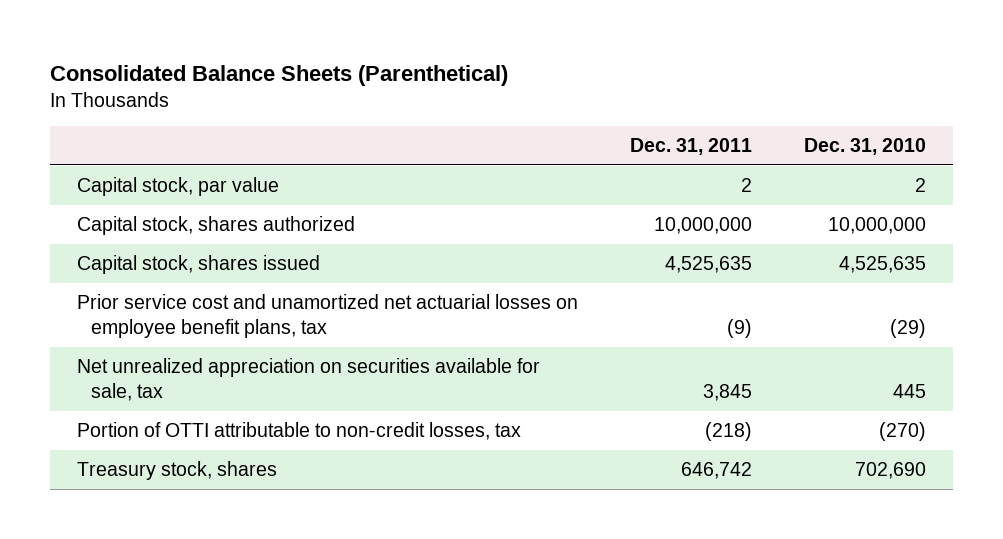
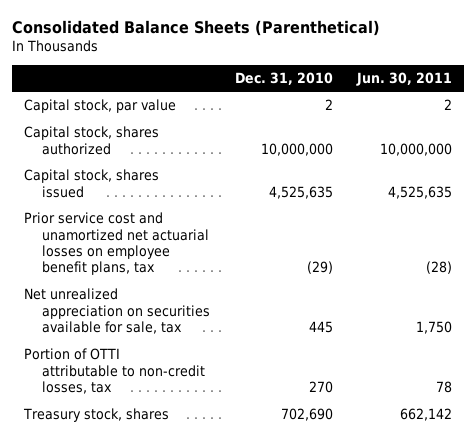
[630,138,753,156] Dec. 31, 2011 -> none
none -> [355,71,452,86] Jun. 30, 2011
[879,422,927,442] (270) -> [308,381,333,394] 270

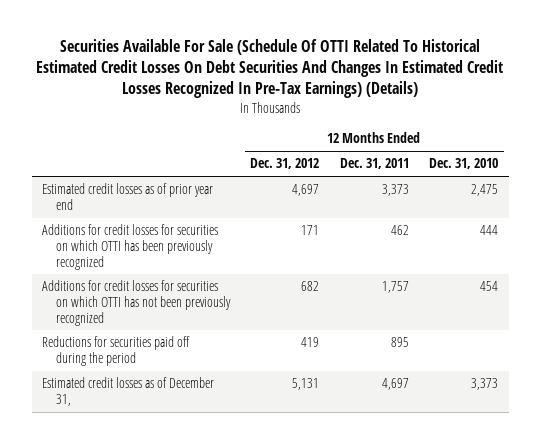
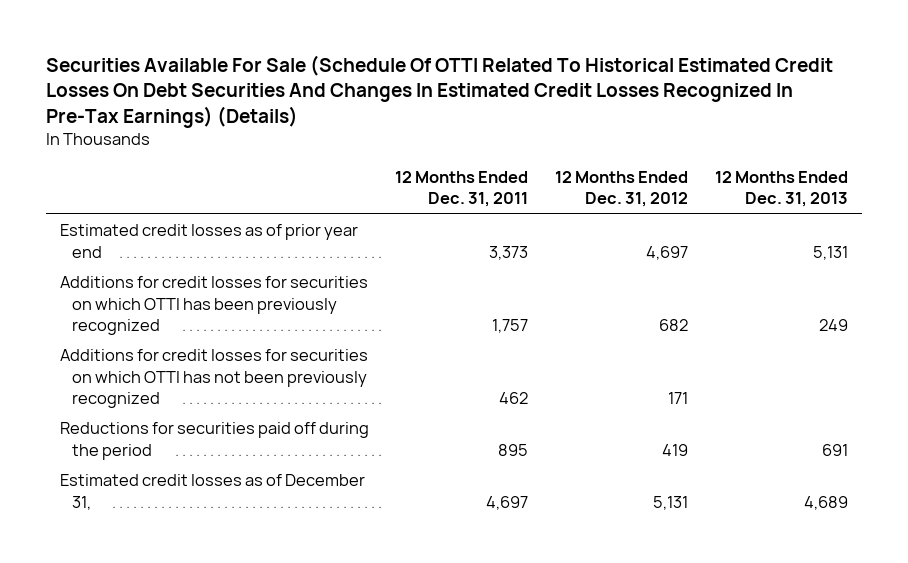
[429,158,499,170] Dec. 31, 2010 -> none
none -> [715,171,849,208] 12 Months Ended Dec. 31, 2013
[301,225,320,236] 171 -> [659,318,689,331] 682
[390,225,409,236] 462 -> [492,318,529,333] 1,757
[301,281,320,292] 682 -> [668,391,689,404] 171
[381,281,409,294] 1,757 -> [499,391,529,404] 462

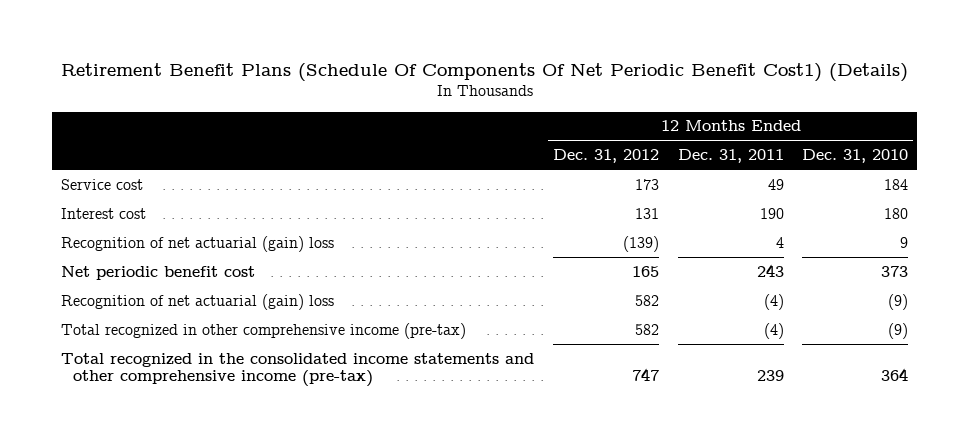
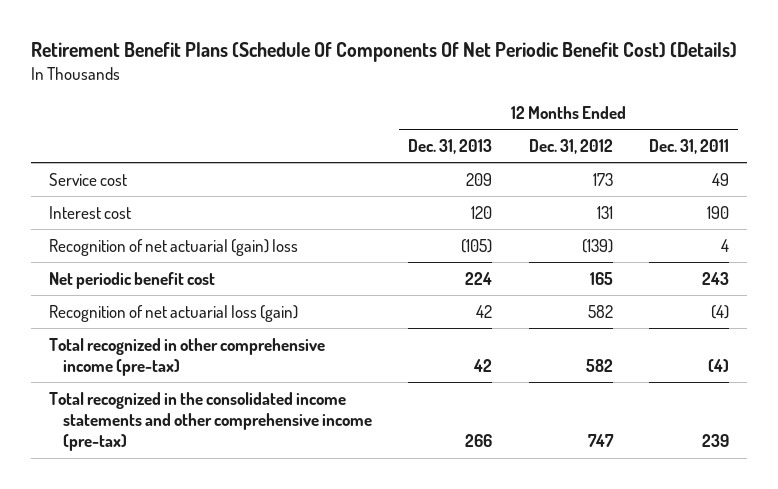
[60,62,908,82] Retirement Benefit Plans (Schedule Of Components Of Net Periodic Benefit Cost1) (Details) -> [30,42,737,63] Retirement Benefit Plans (Schedule Of Components Of Net Periodic Benefit Cost) (Details)
[802,149,909,164] Dec. 31, 2010 -> none
none -> [408,138,493,154] Dec. 31, 2013
[61,293,335,310] Recognition of net actuarial (gain) loss -> [49,304,299,322] Recognition of net actuarial loss (gain)

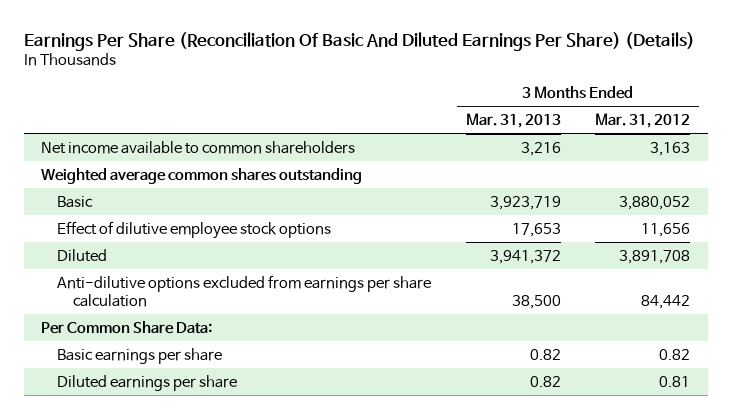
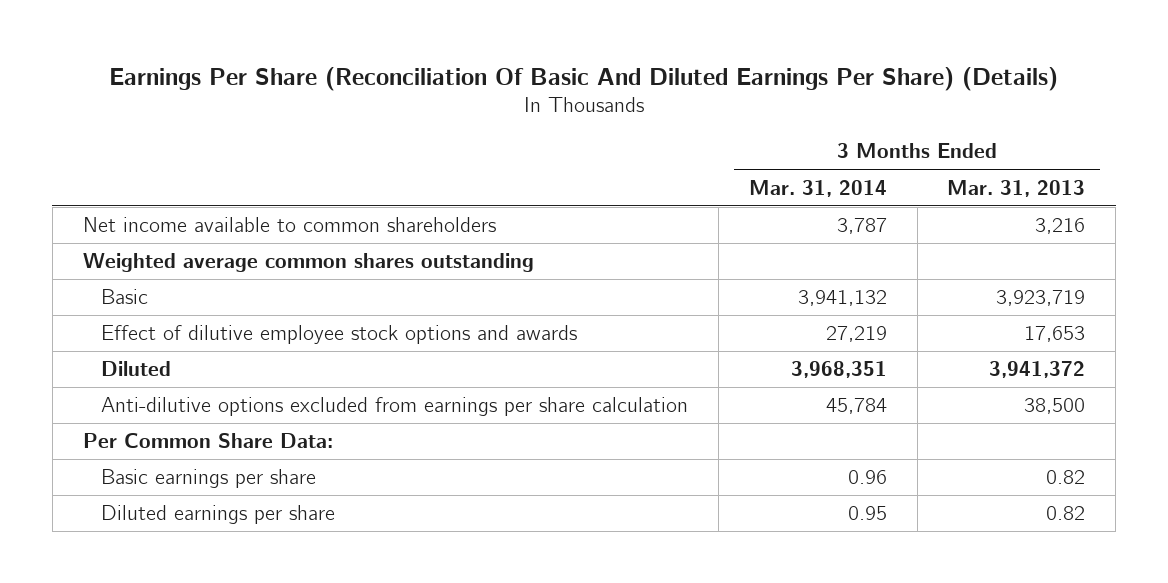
[595,113,691,129] Mar. 31, 2012 -> none
none -> [748,179,887,197] Mar. 31, 2014
[57,220,332,239] Effect of dilutive employee stock options -> [101,325,578,345] Effect of dilutive employee stock options and awards

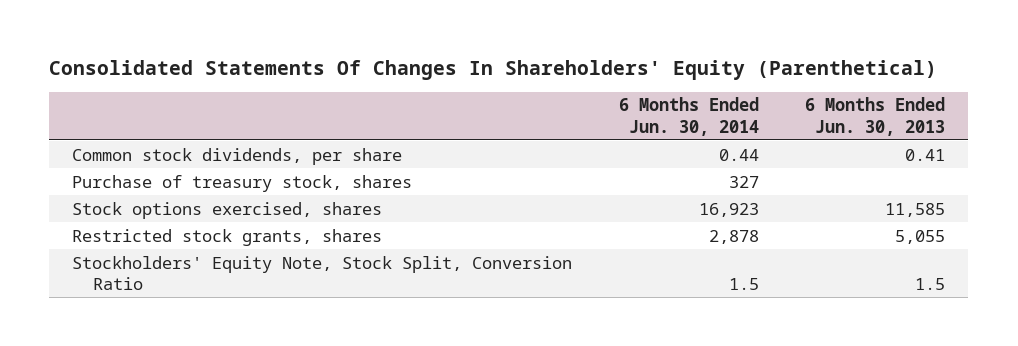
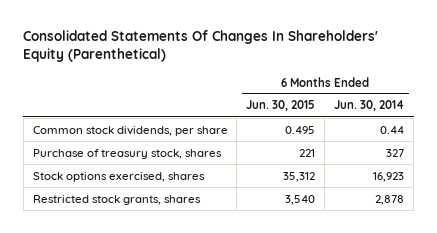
[805,97,946,136] 6 Months Ended Jun. 30, 2013 -> none
none -> [246,100,316,112] Jun. 30, 2015
[72,255,573,290] Stockholders' Equity Note, Stock Split, Conversion Ratio -> none

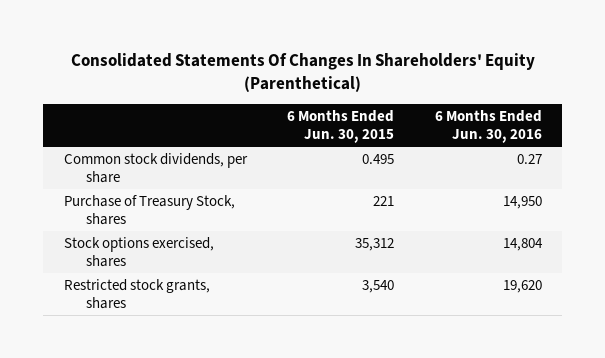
[334,100,405,112] Jun. 30, 2014 -> none
none -> [434,110,542,144] 6 Months Ended Jun. 30, 2016
[32,148,222,159] Purchase of treasury stock, shares -> [63,194,235,225] Purchase of Treasury Stock, shares

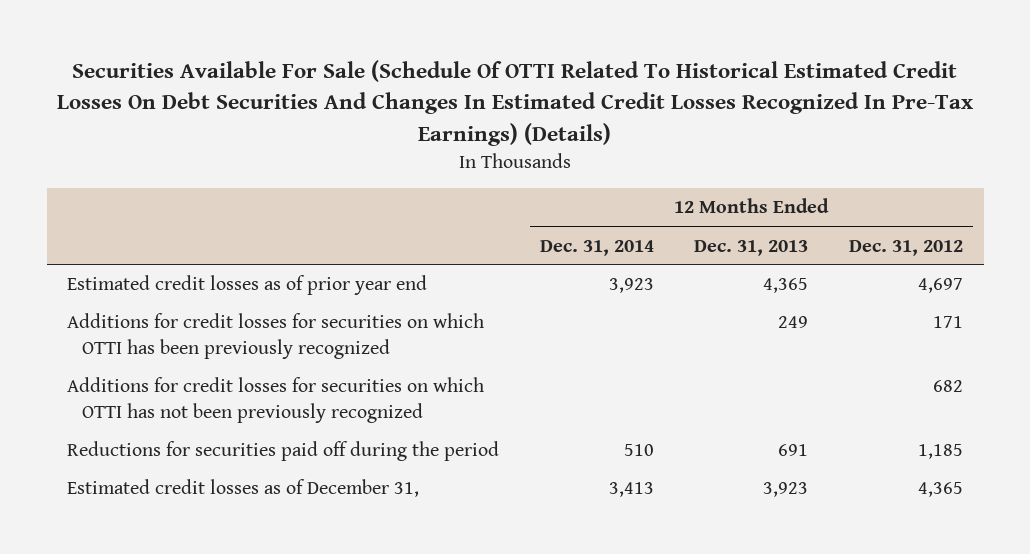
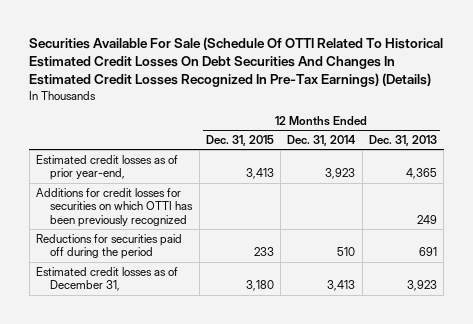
[849,239,964,256] Dec. 31, 2012 -> none
none -> [205,135,274,147] Dec. 31, 2015
[67,275,428,296] Estimated credit losses as of prior year end -> [36,154,179,181] Estimated credit losses as of prior year-end,
[67,377,485,423] Additions for credit losses for securities on which OTTI has not been previously recognized -> none

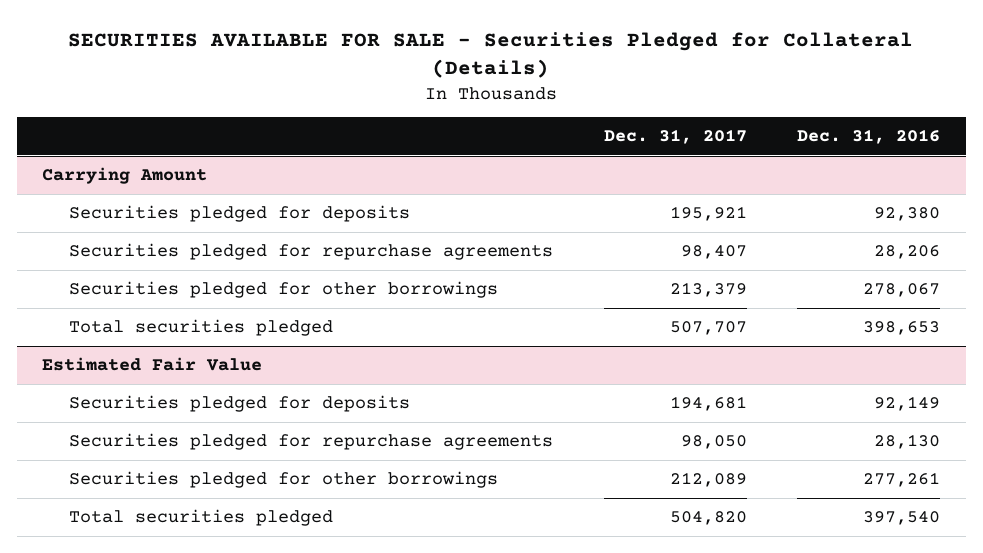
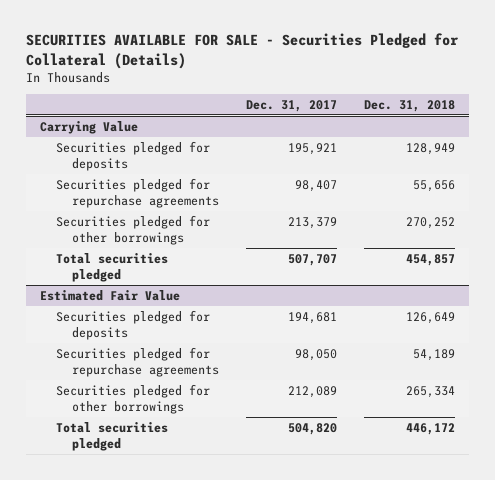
[797,129,941,145] Dec. 31, 2016 -> none
none -> [364,99,456,112] Dec. 31, 2018
[42,167,208,185] Carrying Amount -> [39,120,138,134] Carrying Value

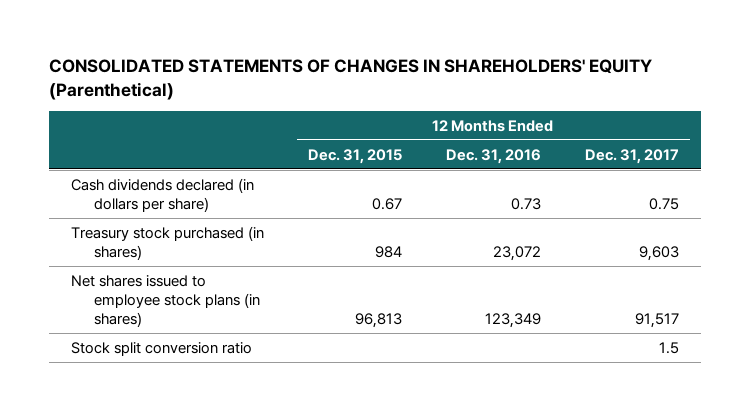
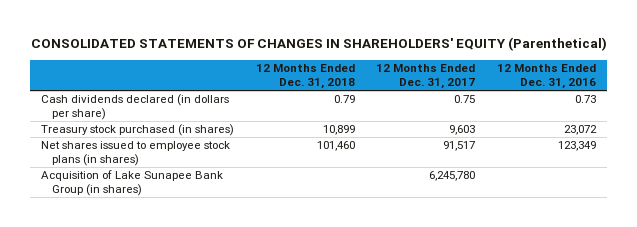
[307,148,402,164] Dec. 31, 2015 -> none
none -> [255,64,355,89] 12 Months Ended Dec. 31, 2018
[70,341,252,356] Stock split conversion ratio -> none
none -> [41,170,224,196] Acquisition of Lake Sunapee Bank Group (in shares)

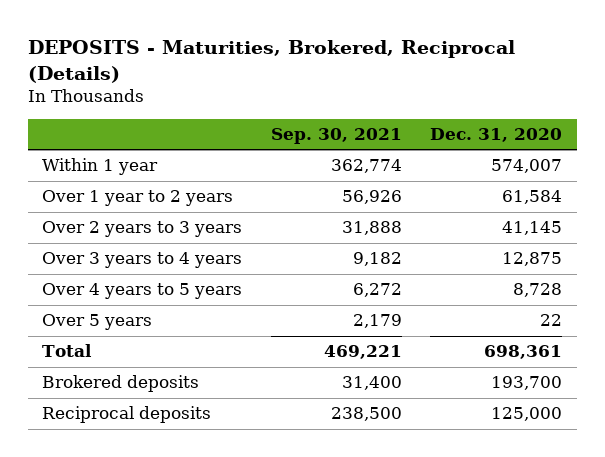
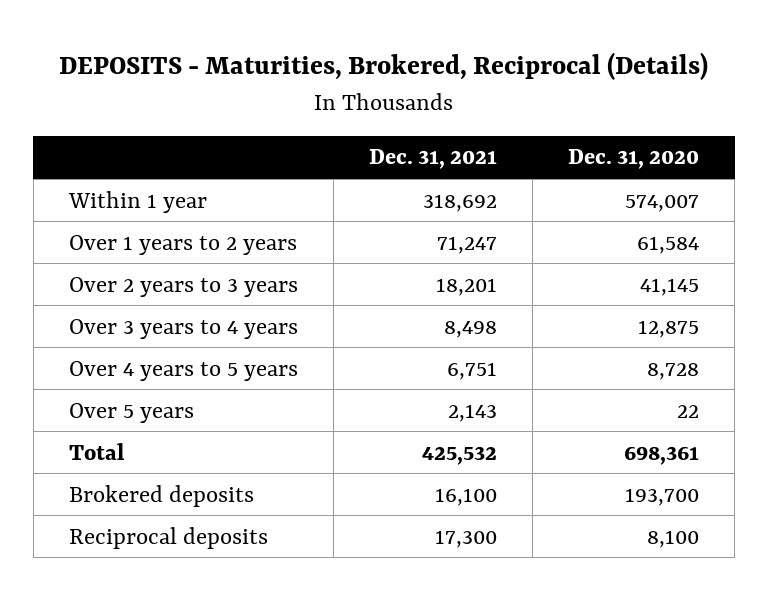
[270,128,402,145] Sep. 30, 2021 -> none
none -> [368,149,497,170] Dec. 31, 2021
[42,190,234,207] Over 1 year to 2 years -> [68,234,297,255] Over 1 years to 2 years
[491,407,563,422] 125,000 -> [646,529,699,548] 8,100

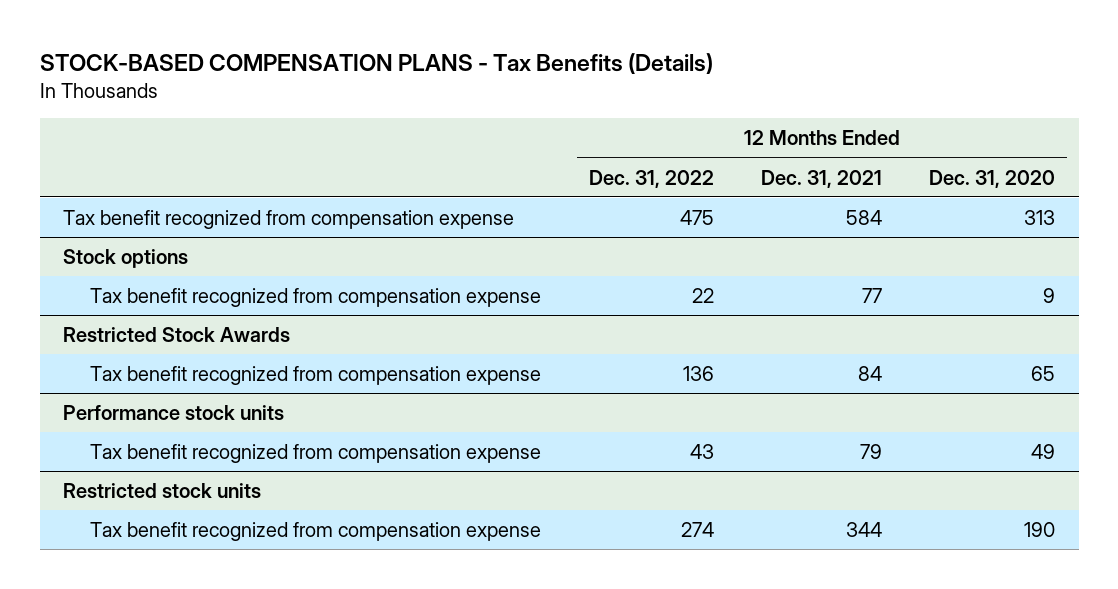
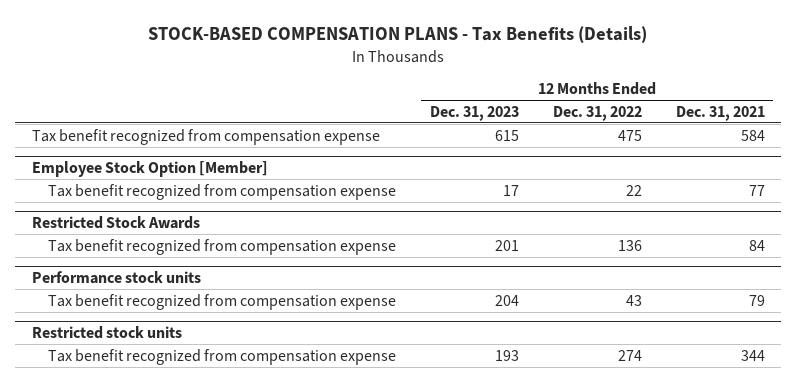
[928,169,1055,188] Dec. 31, 2020 -> none
none -> [429,105,519,121] Dec. 31, 2023
[63,248,189,268] Stock options -> [31,160,268,177] Employee Stock Option [Member]

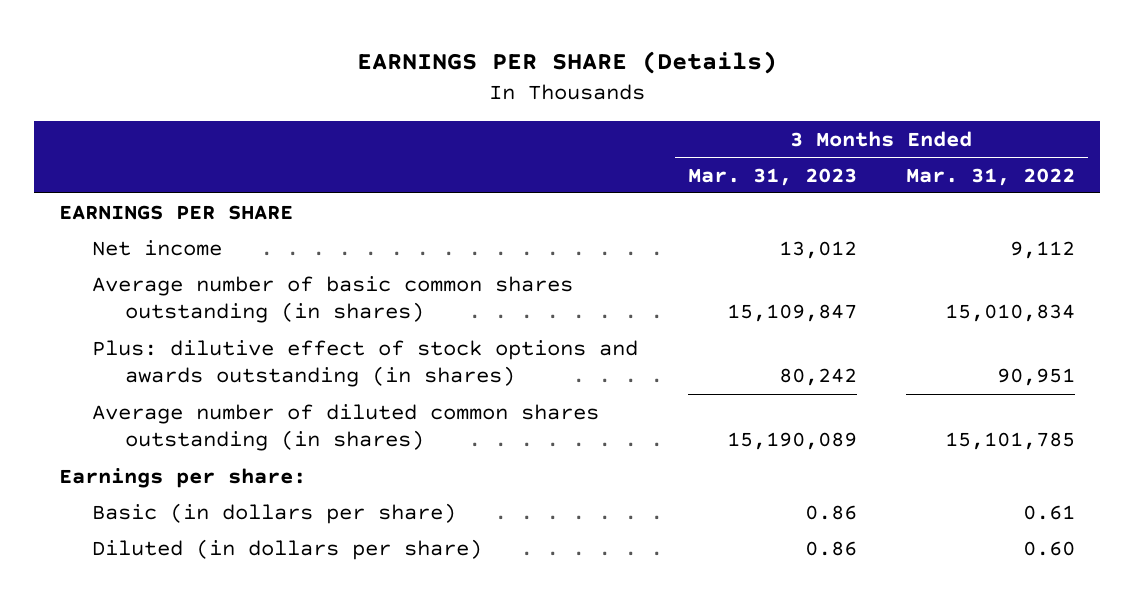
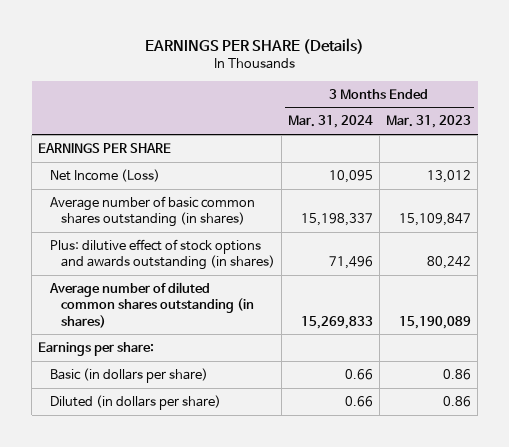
[906,167,1076,186] Mar. 31, 2022 -> none
none -> [287,115,373,129] Mar. 31, 2024
[91,239,222,256] Net income -> [49,168,160,182] Net Income (Loss)

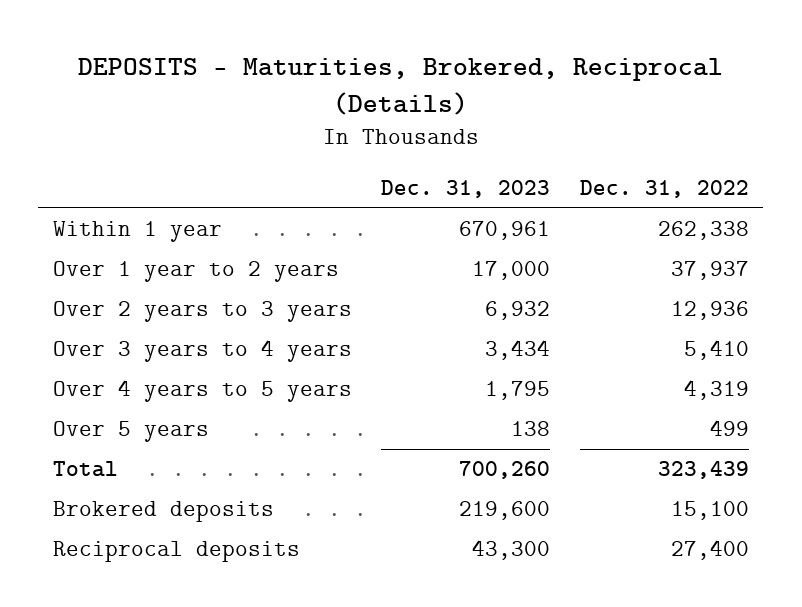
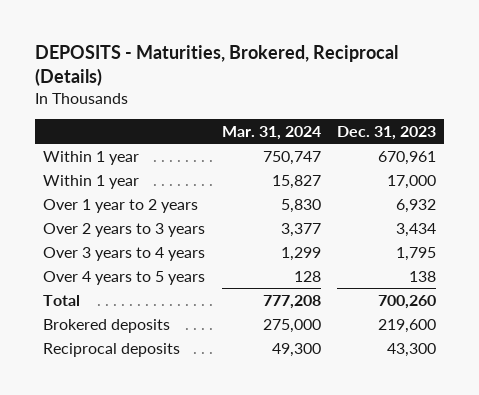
[579,180,749,199] Dec. 31, 2022 -> none
none -> [221,125,321,140] Mar. 31, 2024
[53,421,210,443] Over 5 years -> none
none -> [43,174,140,189] Within 1 year
[472,261,551,281] 17,000 -> [395,198,436,213] 6,932
[485,301,551,321] 6,932 -> [395,222,436,237] 3,434
[485,340,551,361] 3,434 -> [395,246,436,261] 1,795
[485,381,551,401] 1,795 -> [408,270,436,282] 138

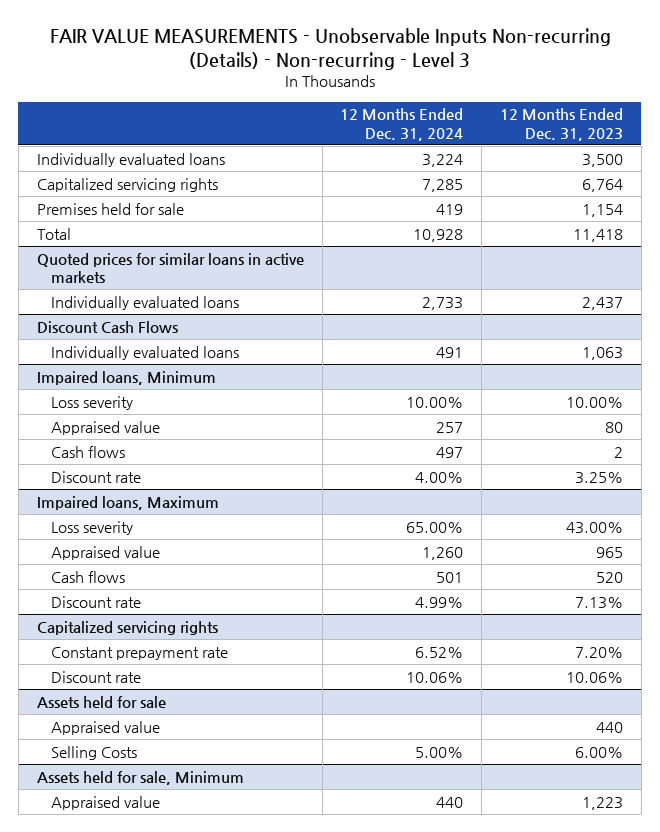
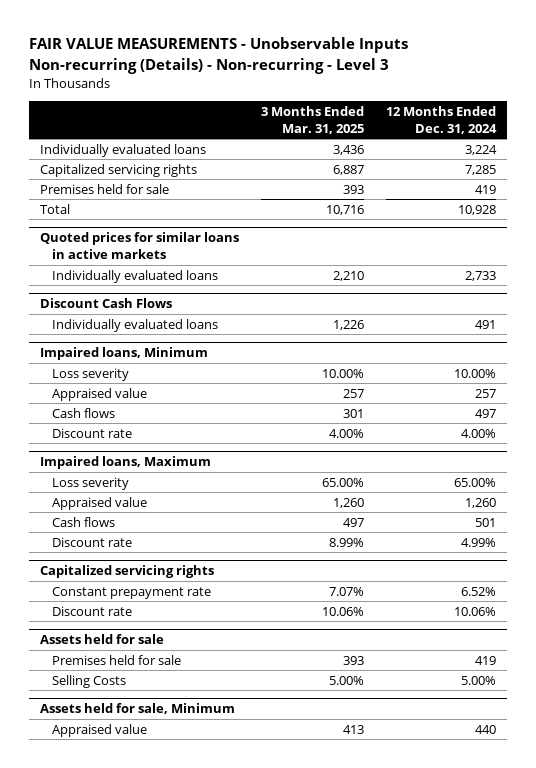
[499,108,623,141] 12 Months Ended Dec. 31, 2023 -> none
none -> [260,105,364,134] 3 Months Ended Mar. 31, 2025
[51,720,161,735] Appraised value -> none
none -> [52,654,182,665] Premises held for sale

